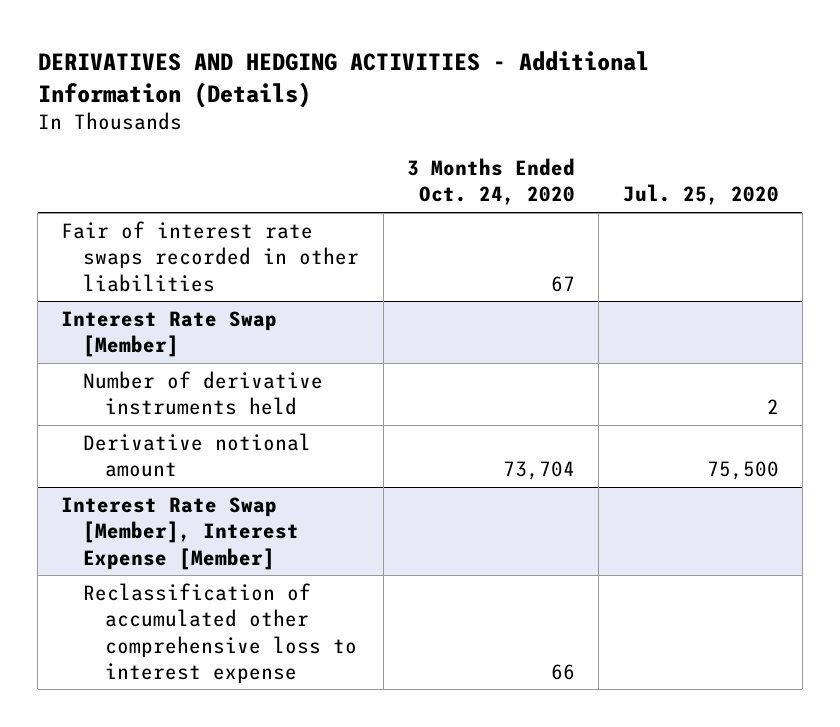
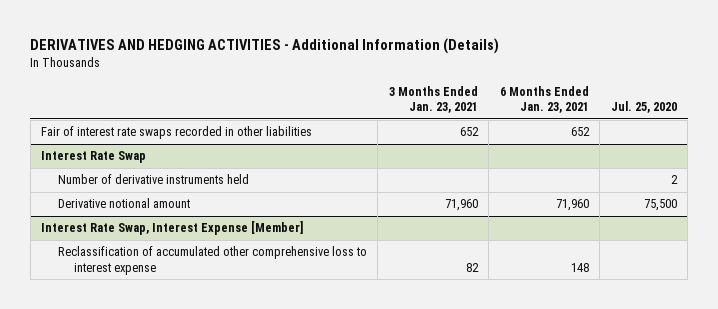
[407,158,576,206] 3 Months Ended Oct. 24, 2020 -> none
none -> [388,85,478,114] 3 Months Ended Jan. 23, 2021
none -> [499,85,589,114] 6 Months Ended Jan. 23, 2021
[61,311,278,358] Interest Rate Swap [Member] -> [41,151,147,164] Interest Rate Swap
[61,497,300,570] Interest Rate Swap [Member], Interest Expense [Member] -> [41,221,304,236] Interest Rate Swap, Interest Expense [Member]

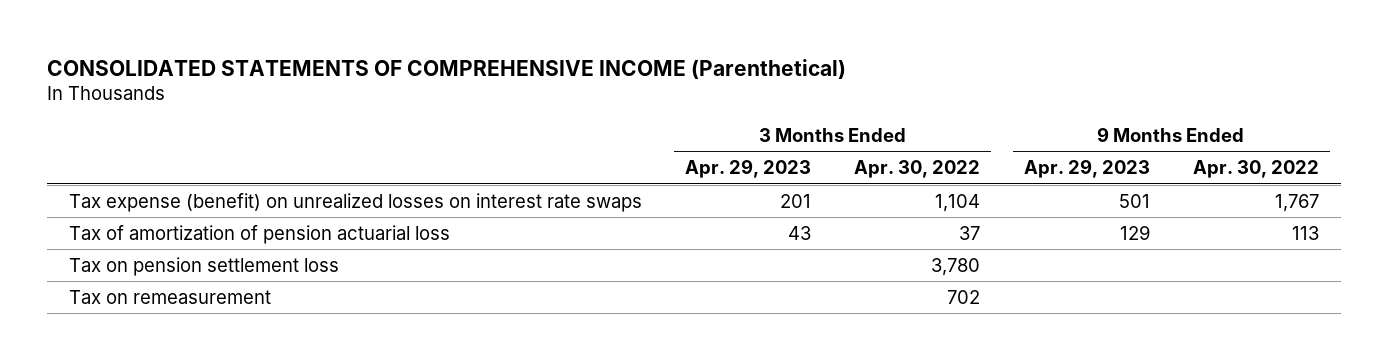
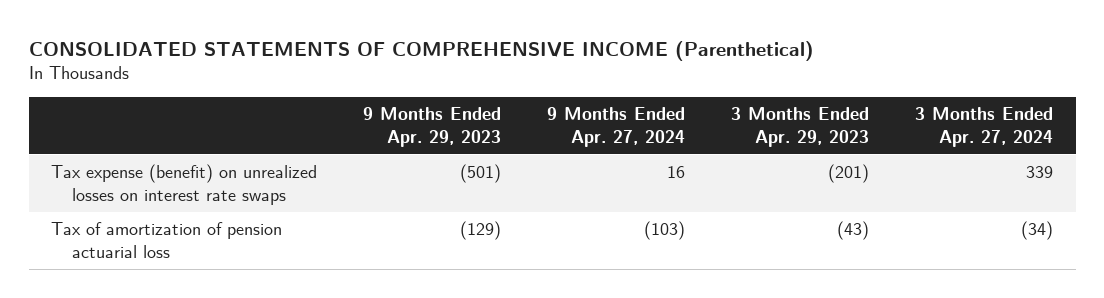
[854,159,981,178] Apr. 30, 2022 -> none
[1193,159,1320,178] Apr. 30, 2022 -> none
none -> [547,107,686,147] 9 Months Ended Apr. 27, 2024
none -> [914,107,1053,147] 3 Months Ended Apr. 27, 2024
[68,256,339,276] Tax on pension settlement loss -> none
[68,289,271,304] Tax on remeasurement -> none
[780,193,812,208] 201 -> [828,164,870,184] (201)
[1118,193,1150,208] 501 -> [460,164,502,184] (501)
[788,225,812,240] 43 -> [837,221,870,241] (43)
[1119,224,1150,240] 129 -> [460,221,502,241] (129)

